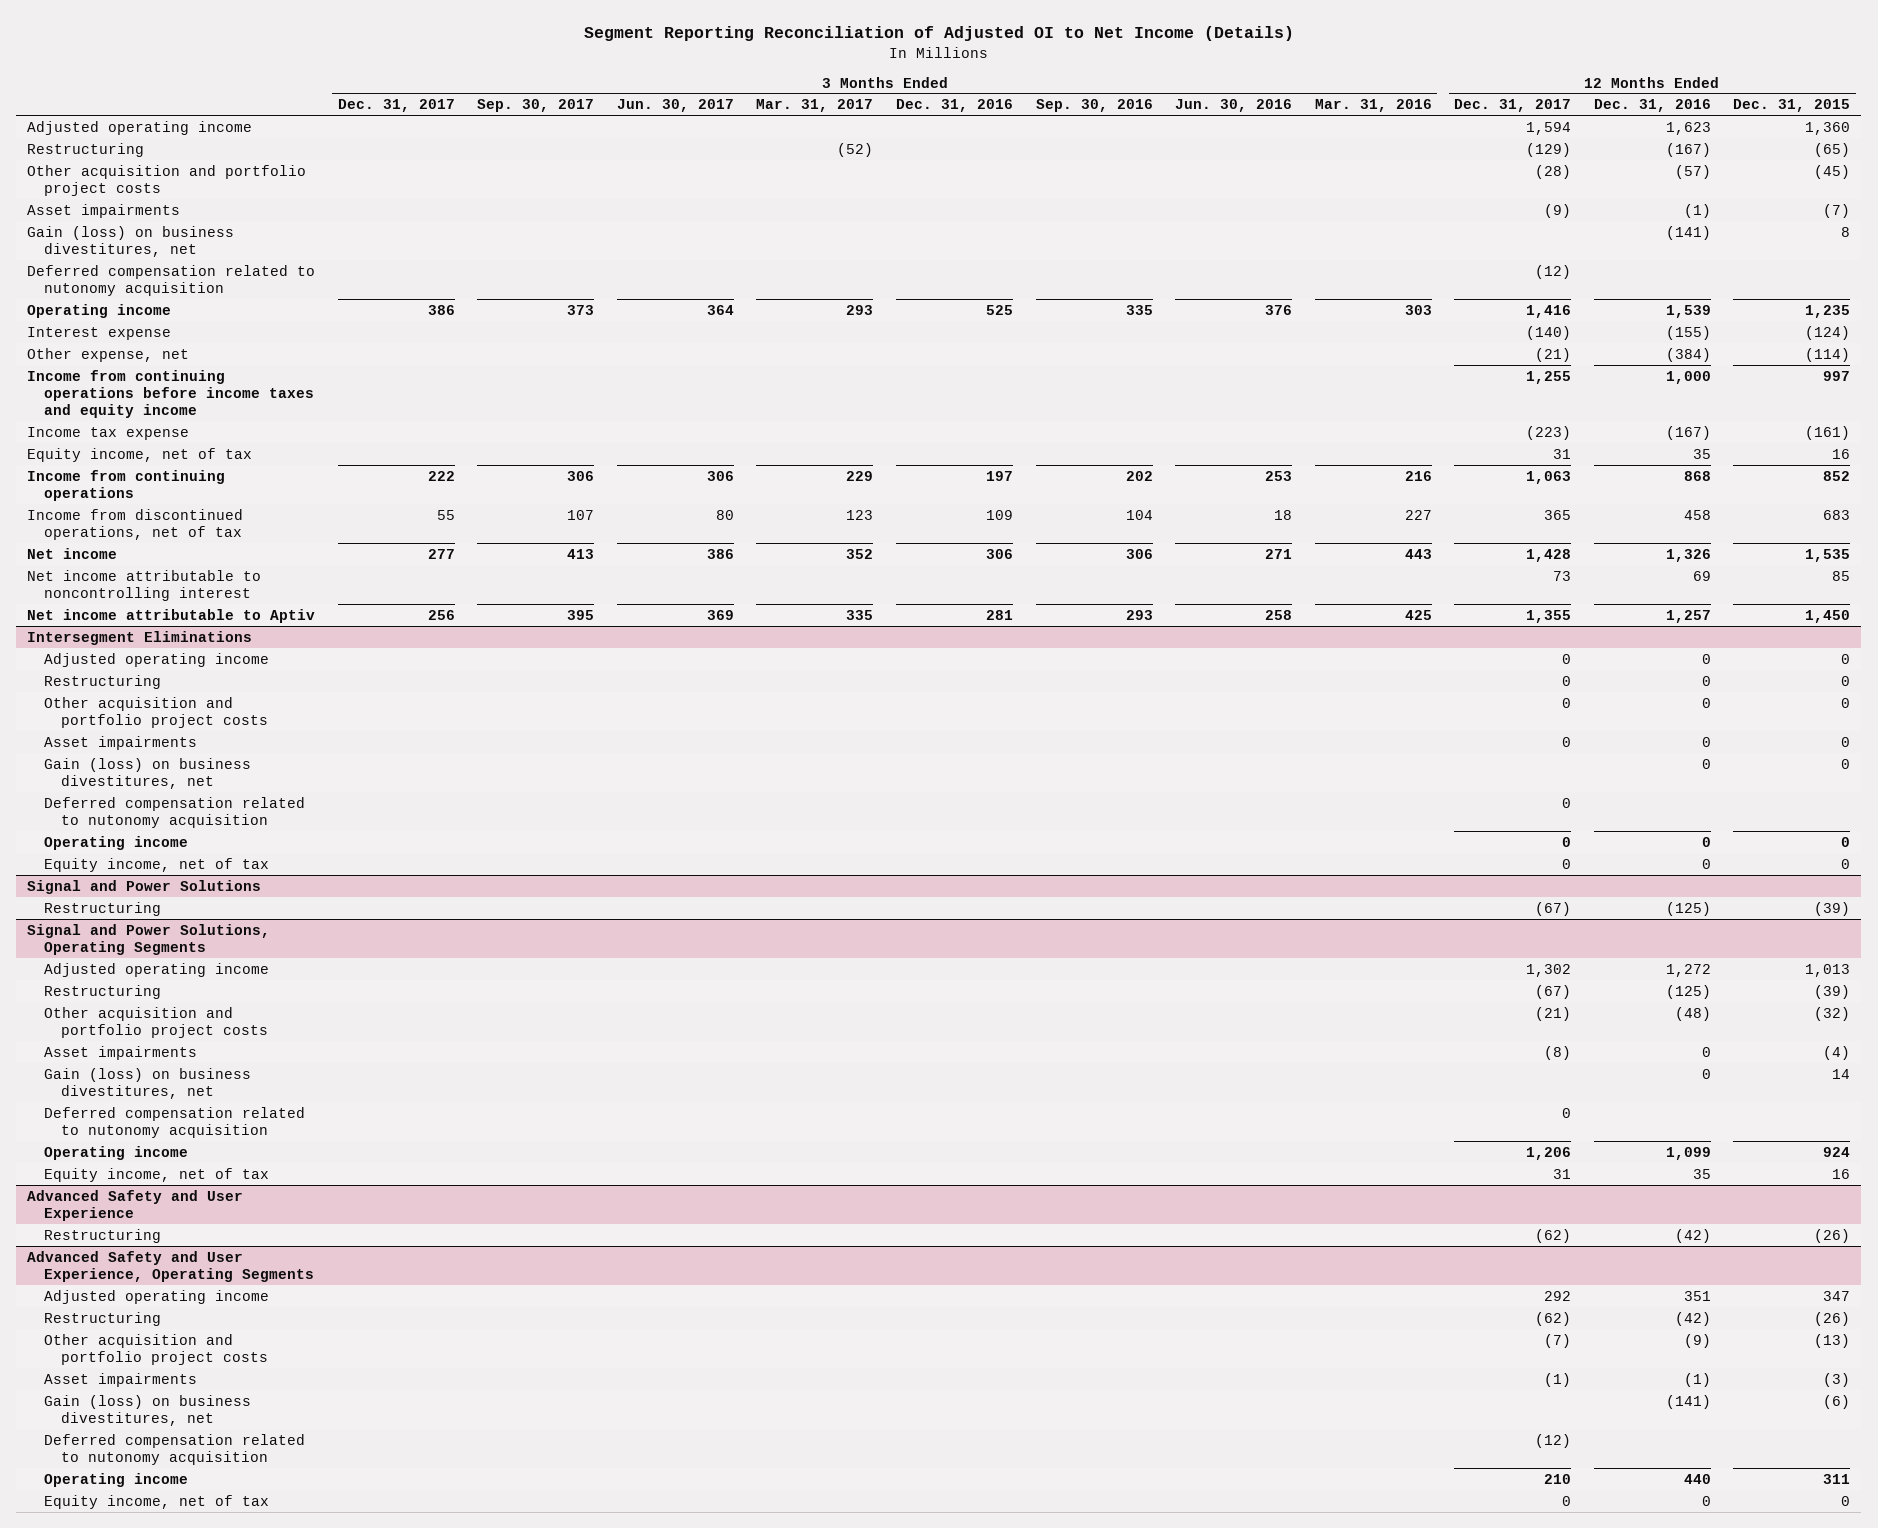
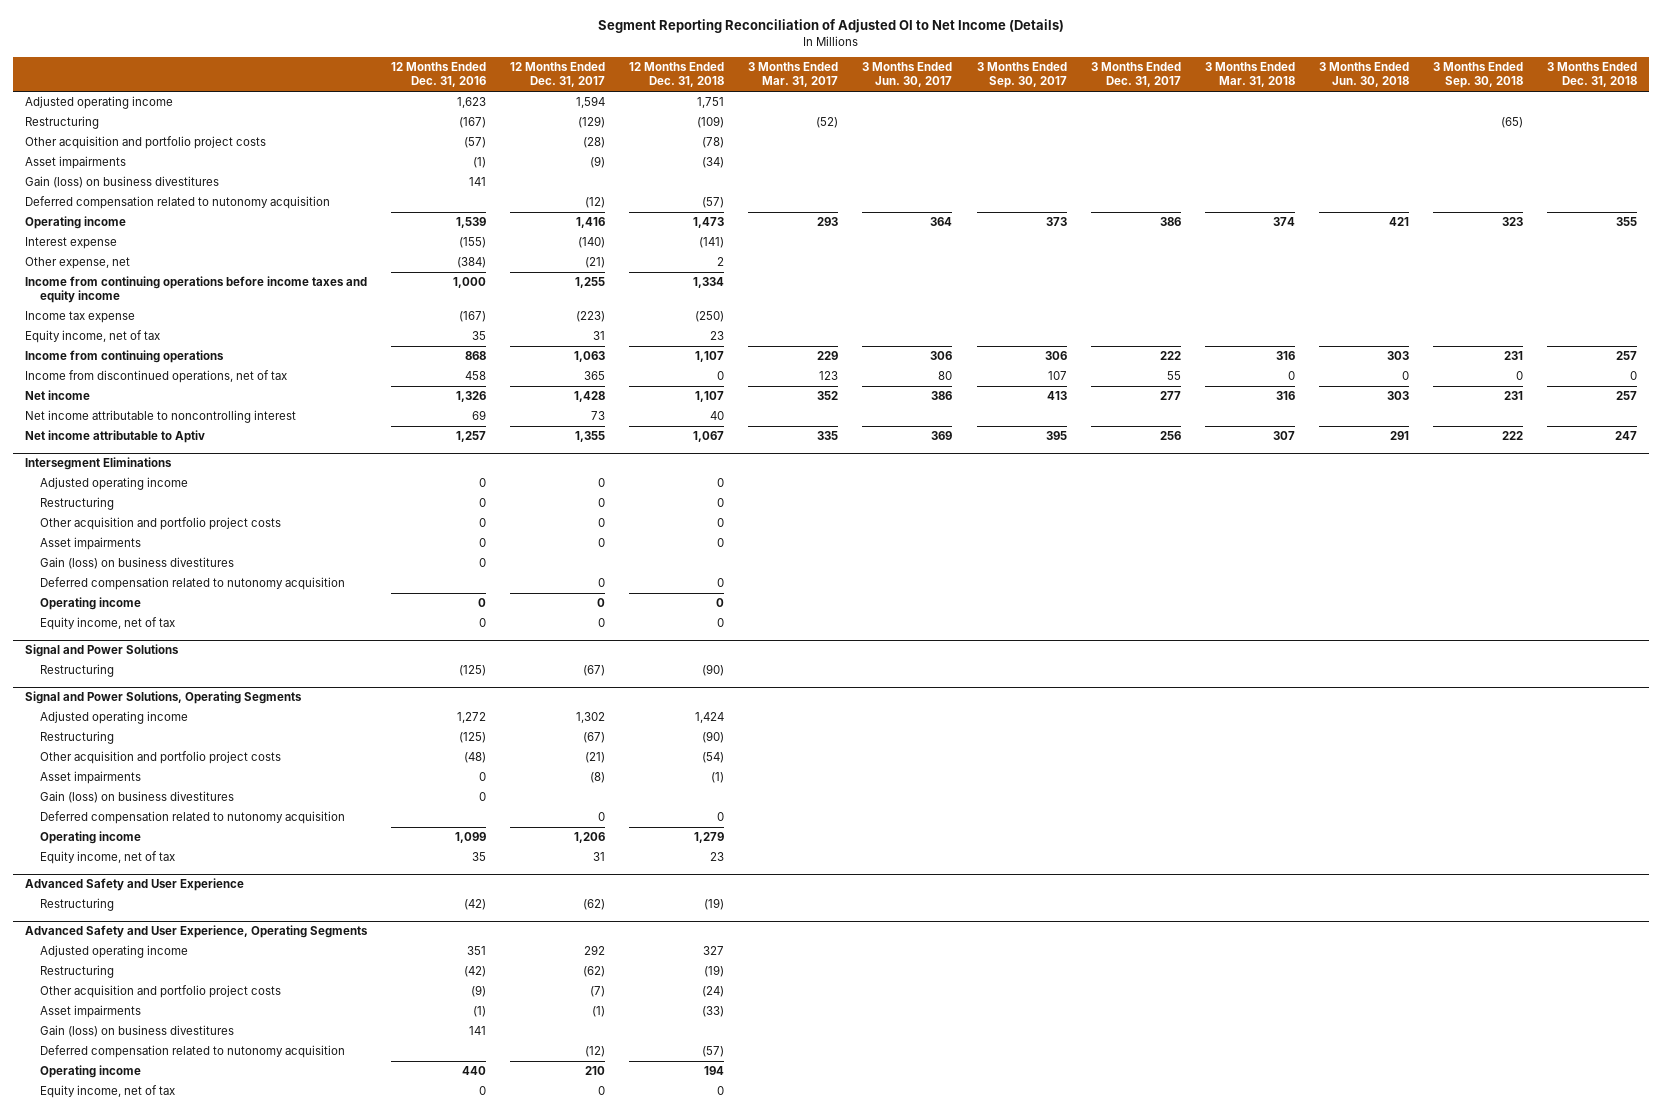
[896,99,1014,113] Dec. 31, 2016 -> none
[1035,99,1153,113] Sep. 30, 2016 -> none
[1175,99,1293,113] Jun. 30, 2016 -> none
[1314,99,1432,113] Mar. 31, 2016 -> none
[1733,99,1851,113] Dec. 31, 2015 -> none
none -> [629,62,725,88] 12 Months Ended Dec. 31, 2018
none -> [1204,62,1295,88] 3 Months Ended Mar. 31, 2018
none -> [1319,62,1410,88] 3 Months Ended Jun. 30, 2018
none -> [1433,62,1524,89] 3 Months Ended Sep. 30, 2018
none -> [1547,62,1638,88] 3 Months Ended Dec. 31, 2018
[27,225,235,257] Gain (loss) on business divestitures, net -> [24,176,219,189] Gain (loss) on business divestitures
[1665,225,1711,240] (141) -> [468,177,486,187] 141
[44,757,252,789] Gain (loss) on business divestitures, net -> [39,557,234,570] Gain (loss) on business divestitures
[44,1067,252,1099] Gain (loss) on business divestitures, net -> [39,791,234,804] Gain (loss) on business divestitures
[44,1394,252,1426] Gain (loss) on business divestitures, net -> [39,1025,234,1038] Gain (loss) on business divestitures
[1665,1394,1711,1409] (141) -> [468,1026,486,1036] 141

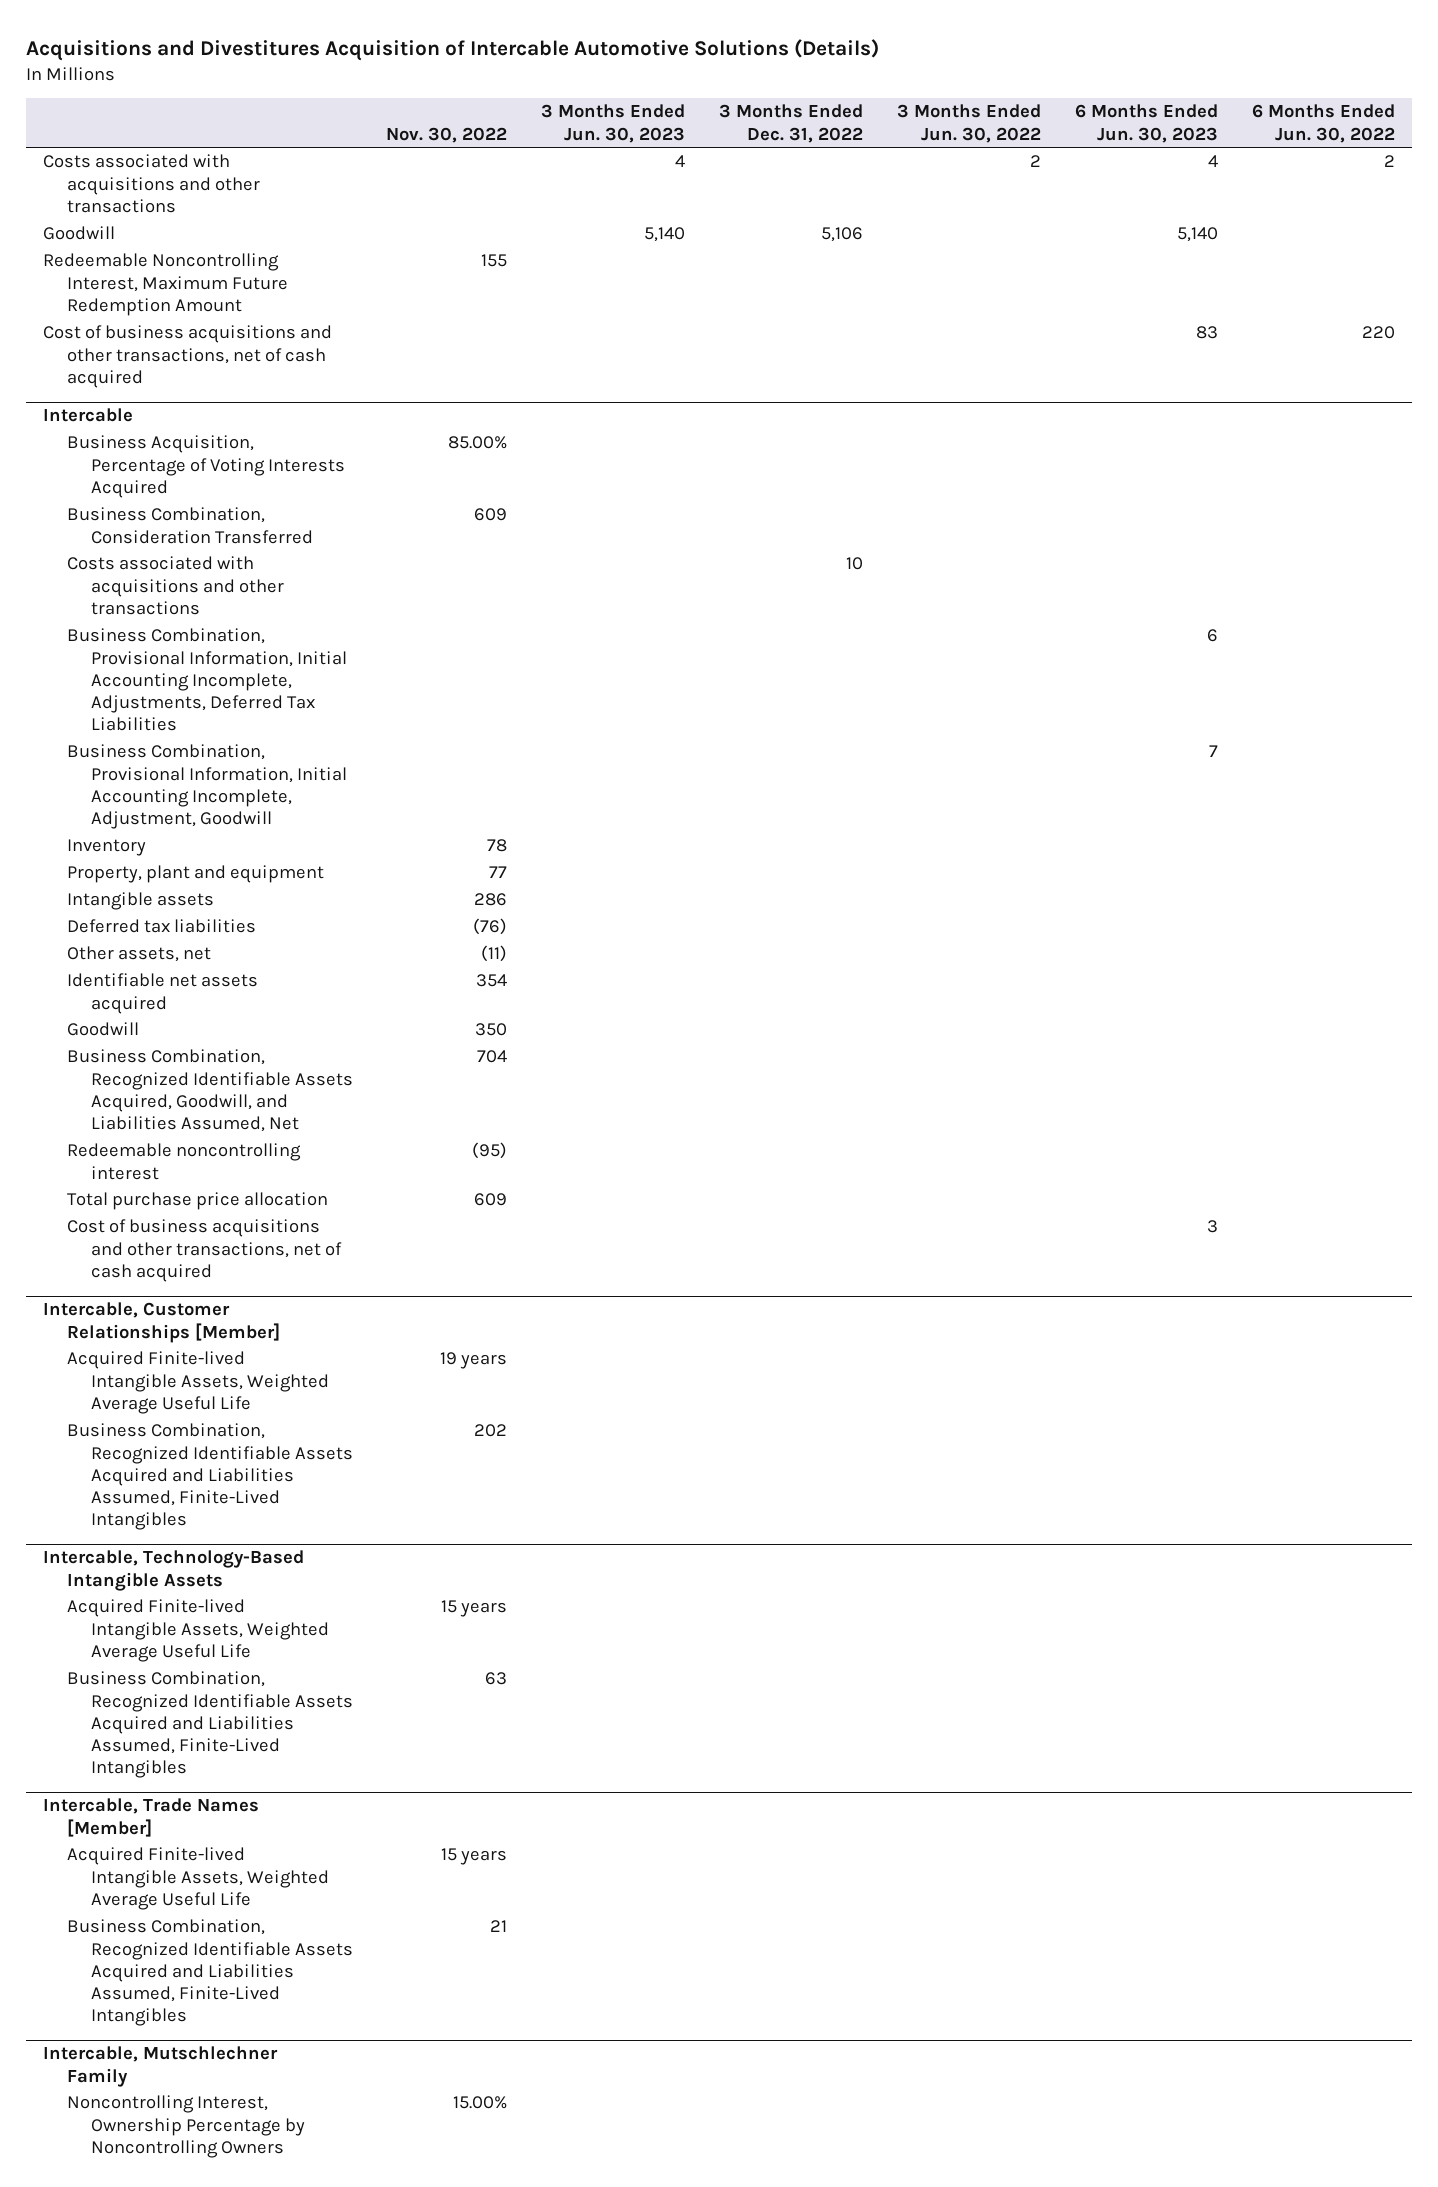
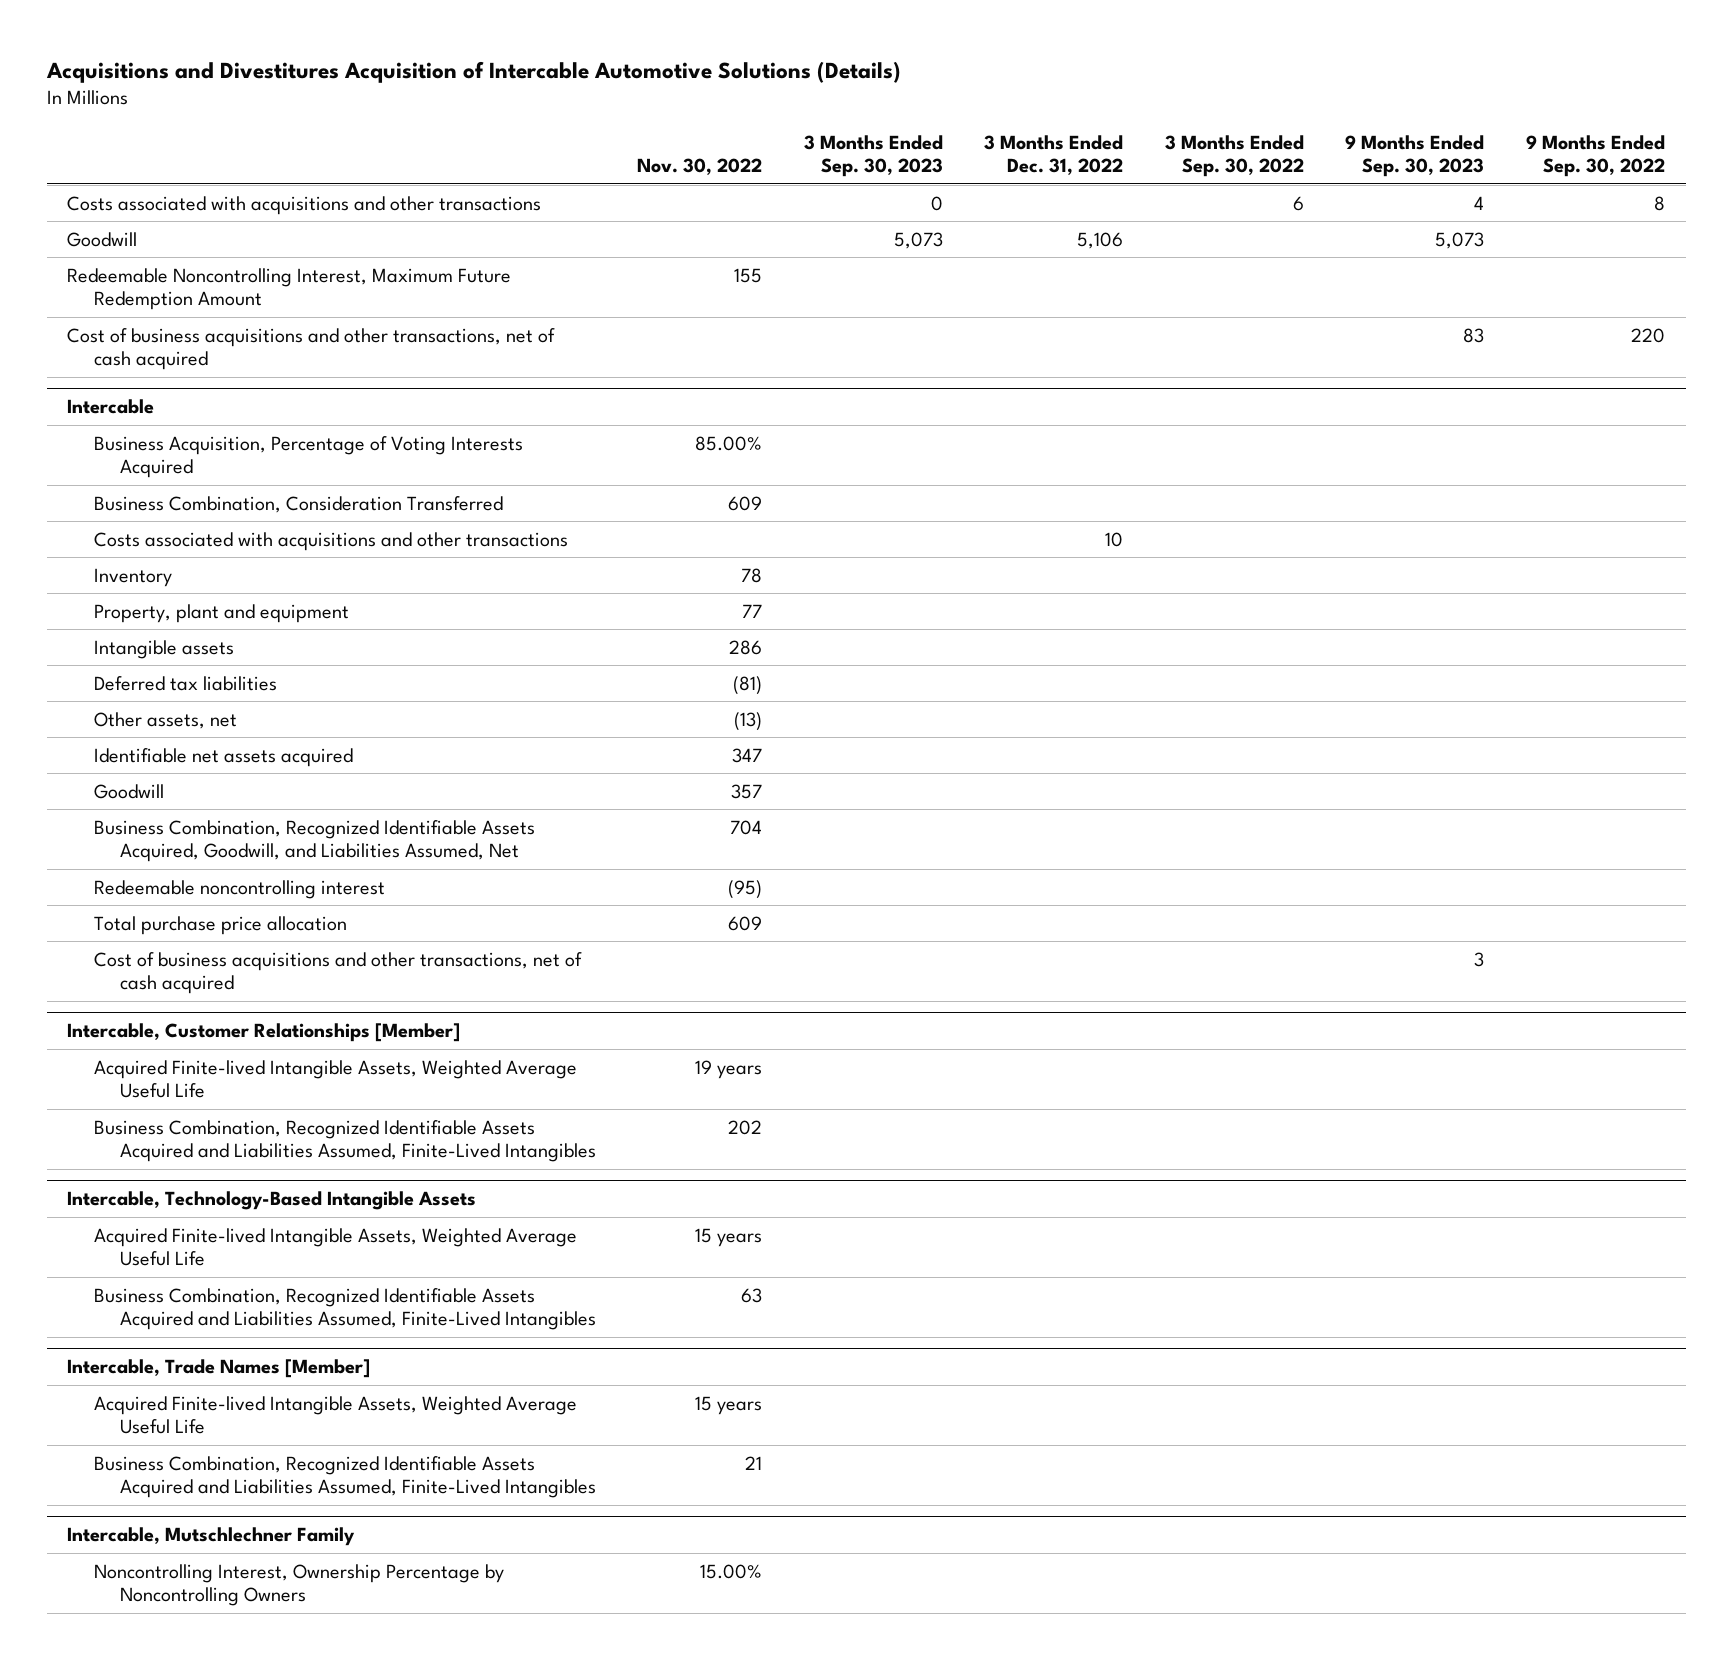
[541,104,686,143] 3 Months Ended Jun. 30, 2023 -> none
[896,104,1041,143] 3 Months Ended Jun. 30, 2022 -> none
[1074,104,1218,143] 6 Months Ended Jun. 30, 2023 -> none
[1251,104,1395,143] 6 Months Ended Jun. 30, 2022 -> none
none -> [803,134,943,178] 3 Months Ended Sep. 30, 2023
none -> [1164,134,1304,178] 3 Months Ended Sep. 30, 2022
none -> [1345,134,1485,178] 9 Months Ended Sep. 30, 2023
none -> [1525,134,1665,178] 9 Months Ended Sep. 30, 2022
[66,628,347,732] Business Combination, Provisional Information, Initial Accounting Incomplete, Adjustments, Deferred Tax Liabilities -> none
[66,744,347,829] Business Combination, Provisional Information, Initial Accounting Incomplete, Adjustment, Goodwill -> none
[473,918,508,936] (76) -> [733,675,763,695] (81)
[481,945,508,963] (11) -> [734,711,763,731] (13)
[476,974,508,988] 354 -> [732,747,763,763] 347
[475,1023,508,1037] 350 -> [731,783,763,799] 357

